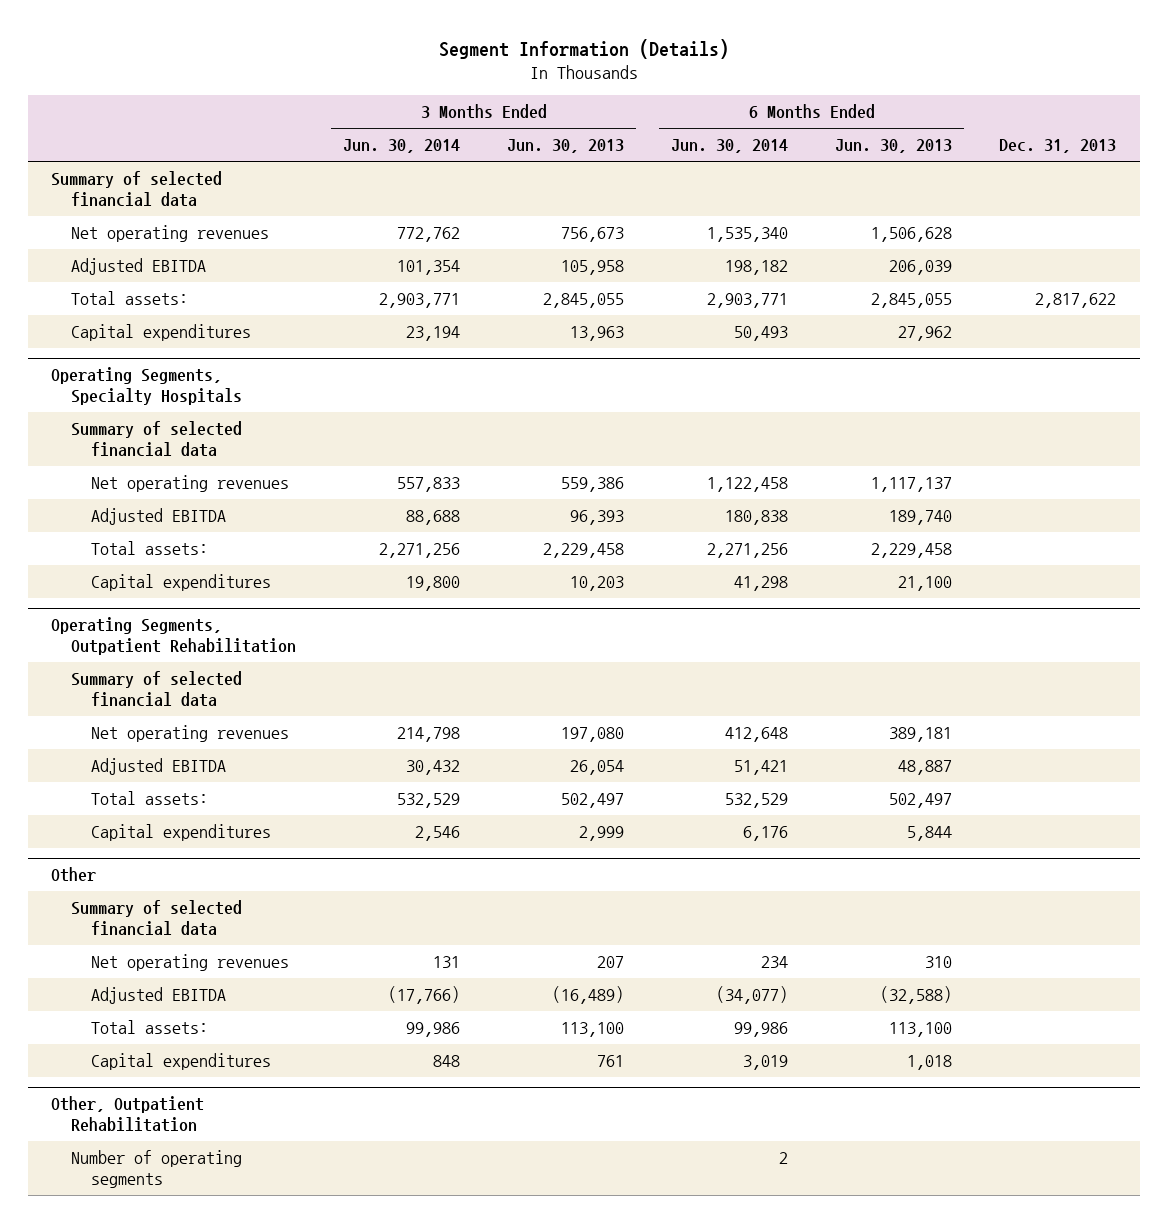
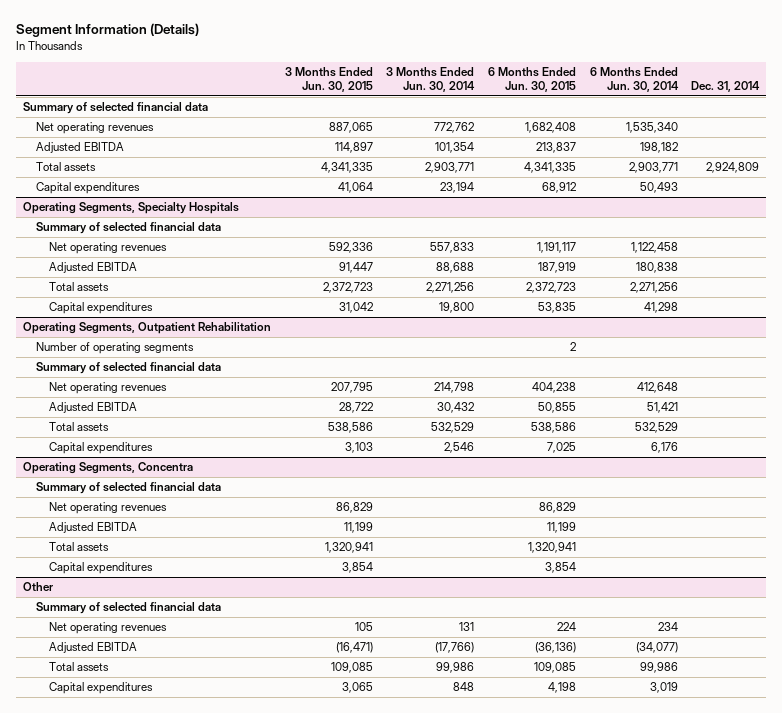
[507,139,625,154] Jun. 30, 2013 -> none
[835,139,953,154] Jun. 30, 2013 -> none
[999,139,1117,154] Dec. 31, 2013 -> none
none -> [284,66,373,93] 3 Months Ended Jun. 30, 2015
none -> [487,66,576,93] 6 Months Ended Jun. 30, 2015
none -> [691,81,761,93] Dec. 31, 2014
[71,290,189,305] Total assets: -> [35,162,96,172] Total assets
[90,540,208,555] Total assets: -> [48,282,109,292] Total assets
none -> [35,342,194,355] Number of operating segments
[90,790,208,805] Total assets: -> [48,422,109,432] Total assets
none -> [23,462,194,475] Operating Segments, Concentra
none -> [35,482,221,495] Summary of selected financial data
none -> [48,502,167,515] Net operating revenues
none -> [48,522,137,534] Adjusted EBITDA
none -> [48,542,109,552] Total assets
none -> [48,562,153,575] Capital expenditures
[90,1019,208,1034] Total assets: -> [48,662,109,672] Total assets
[51,1096,205,1133] Other, Outpatient Rehabilitation -> none
[71,1149,243,1188] Number of operating segments -> none

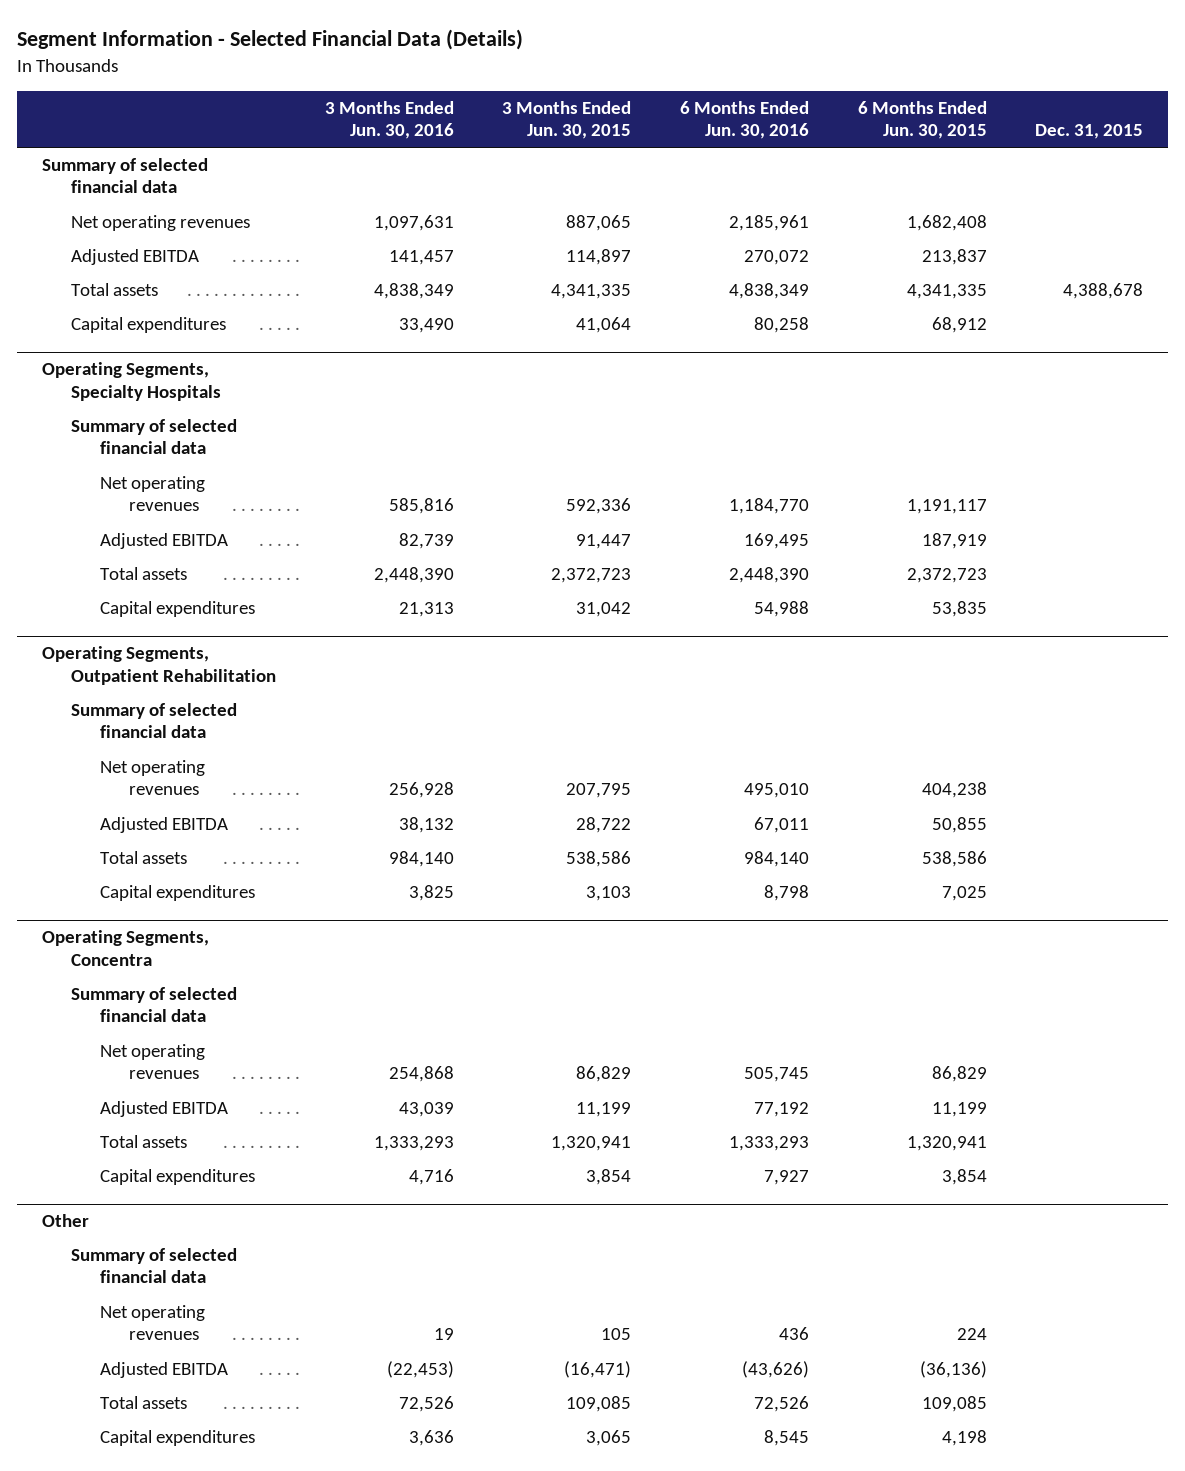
[16,23,200,38] Segment Information (Details) -> [17,29,524,51] Segment Information - Selected Financial Data (Details)
[386,66,476,93] 3 Months Ended Jun. 30, 2014 -> none
[589,66,679,93] 6 Months Ended Jun. 30, 2014 -> none
[691,81,761,93] Dec. 31, 2014 -> none
none -> [324,101,454,140] 3 Months Ended Jun. 30, 2016
none -> [679,101,809,140] 6 Months Ended Jun. 30, 2016
none -> [1035,124,1144,140] Dec. 31, 2015
[35,342,194,355] Number of operating segments -> none

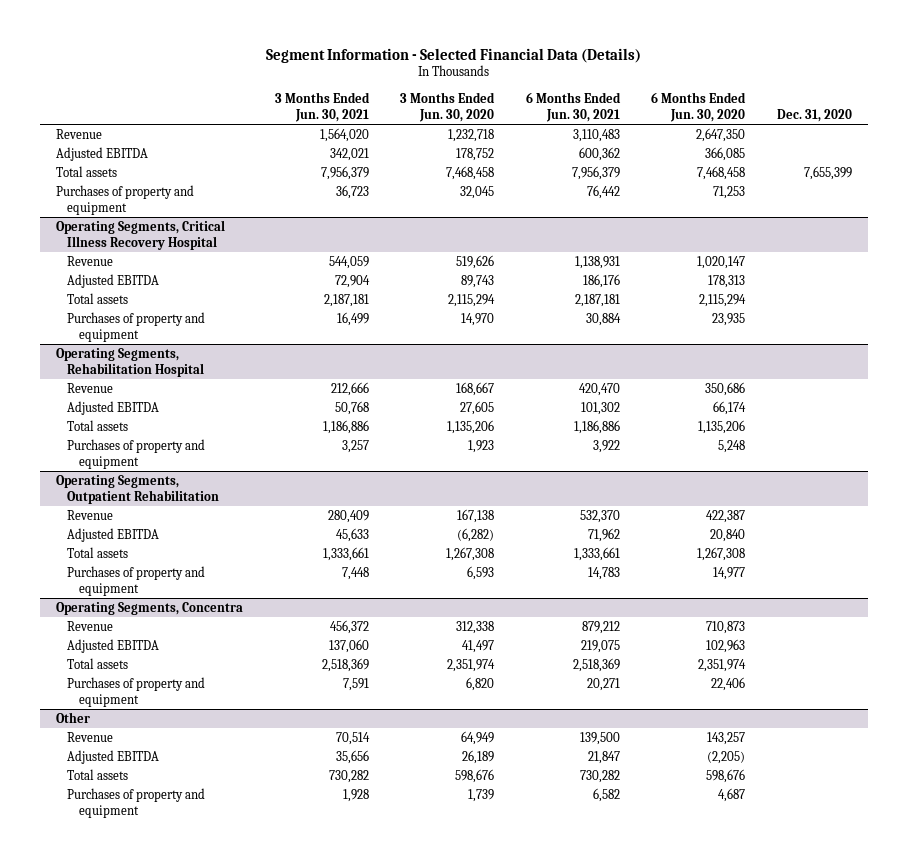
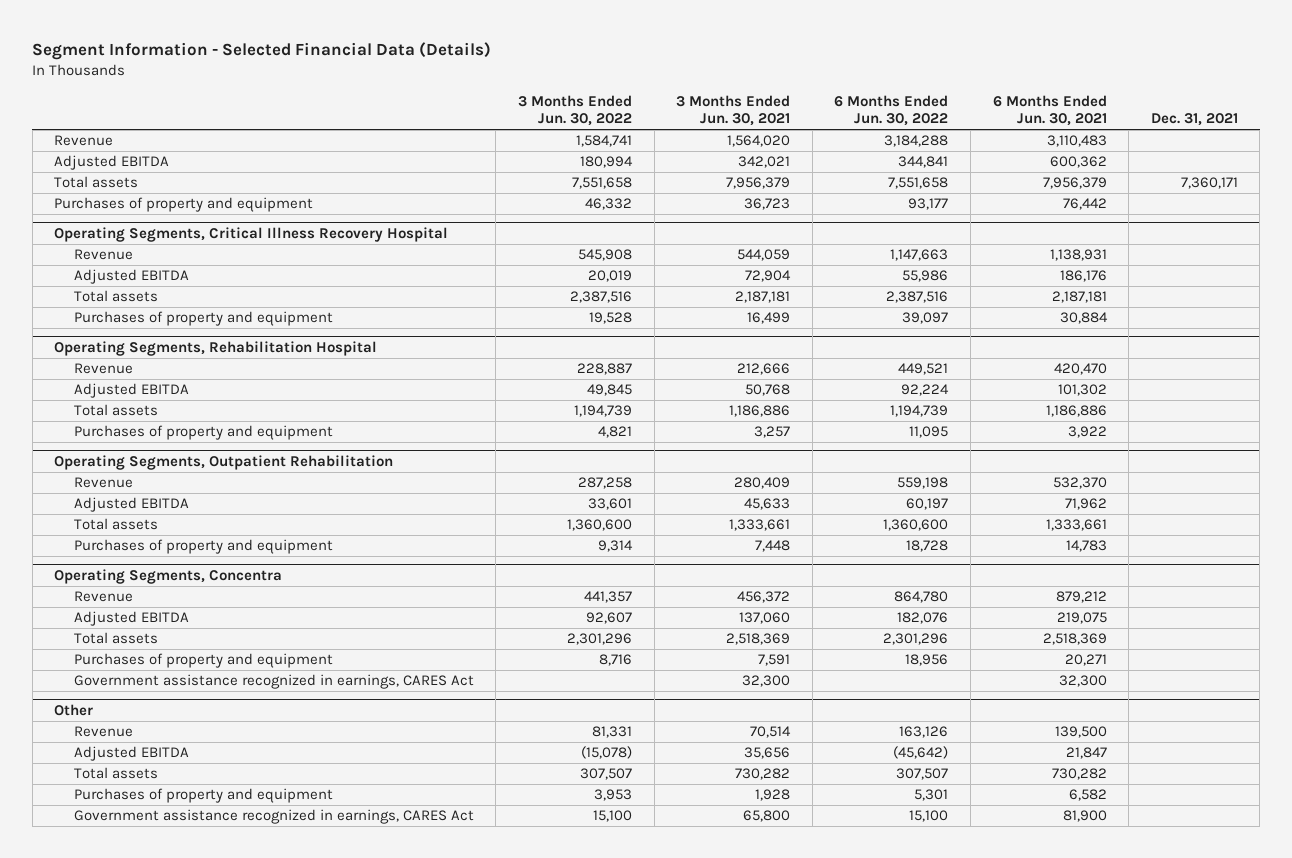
[400,91,496,122] 3 Months Ended Jun. 30, 2020 -> none
[651,91,747,122] 6 Months Ended Jun. 30, 2020 -> none
[777,108,853,122] Dec. 31, 2020 -> none
none -> [517,94,632,127] 3 Months Ended Jun. 30, 2022
none -> [834,94,949,127] 6 Months Ended Jun. 30, 2022
none -> [1150,113,1238,127] Dec. 31, 2021
none -> [73,674,474,690] Government assistance recognized in earnings, CARES Act
none -> [73,809,474,825] Government assistance recognized in earnings, CARES Act

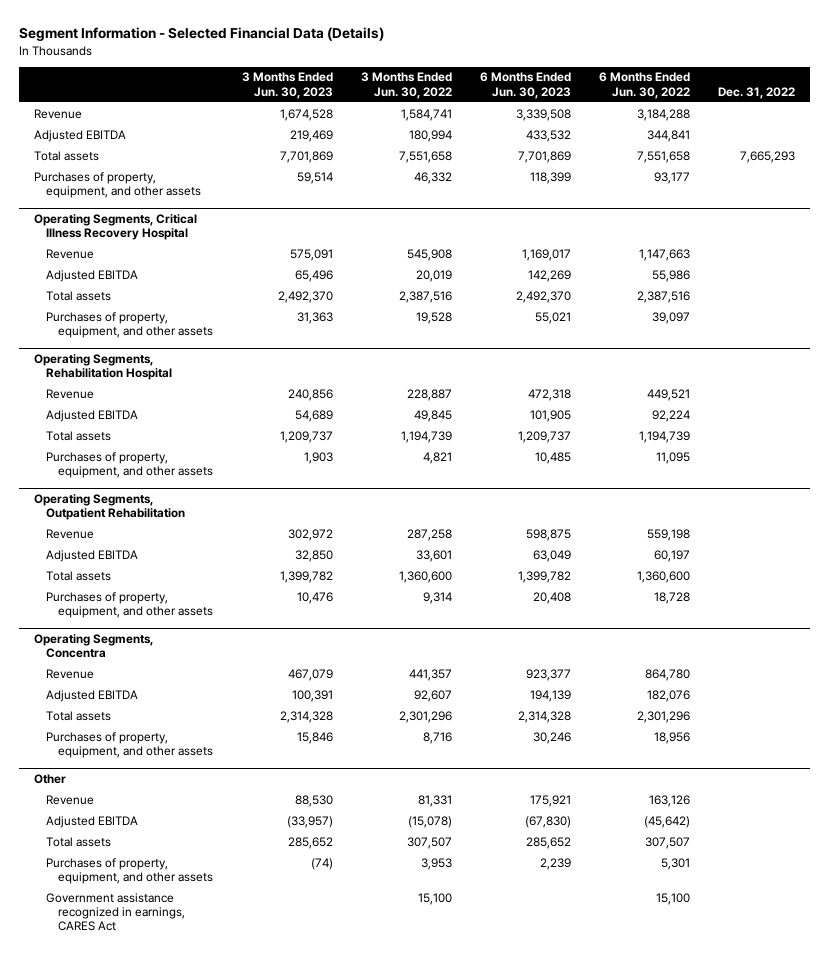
[676,94,791,127] 3 Months Ended Jun. 30, 2021 -> none
[992,94,1107,127] 6 Months Ended Jun. 30, 2021 -> none
[1150,113,1238,127] Dec. 31, 2021 -> none
none -> [241,72,333,99] 3 Months Ended Jun. 30, 2023
none -> [479,72,571,99] 6 Months Ended Jun. 30, 2023
none -> [718,86,796,99] Dec. 31, 2022
[54,197,314,213] Purchases of property and equipment -> [33,171,201,199] Purchases of property, equipment, and other assets
[73,311,333,327] Purchases of property and equipment -> [45,311,214,339] Purchases of property, equipment, and other assets
[73,425,333,441] Purchases of property and equipment -> [45,451,214,479] Purchases of property, equipment, and other assets
[73,539,333,555] Purchases of property and equipment -> [45,591,214,619] Purchases of property, equipment, and other assets
[73,674,474,690] Government assistance recognized in earnings, CARES Act -> none
[73,653,333,669] Purchases of property and equipment -> [45,731,214,759] Purchases of property, equipment, and other assets
[73,788,333,804] Purchases of property and equipment -> [45,857,214,885] Purchases of property, equipment, and other assets

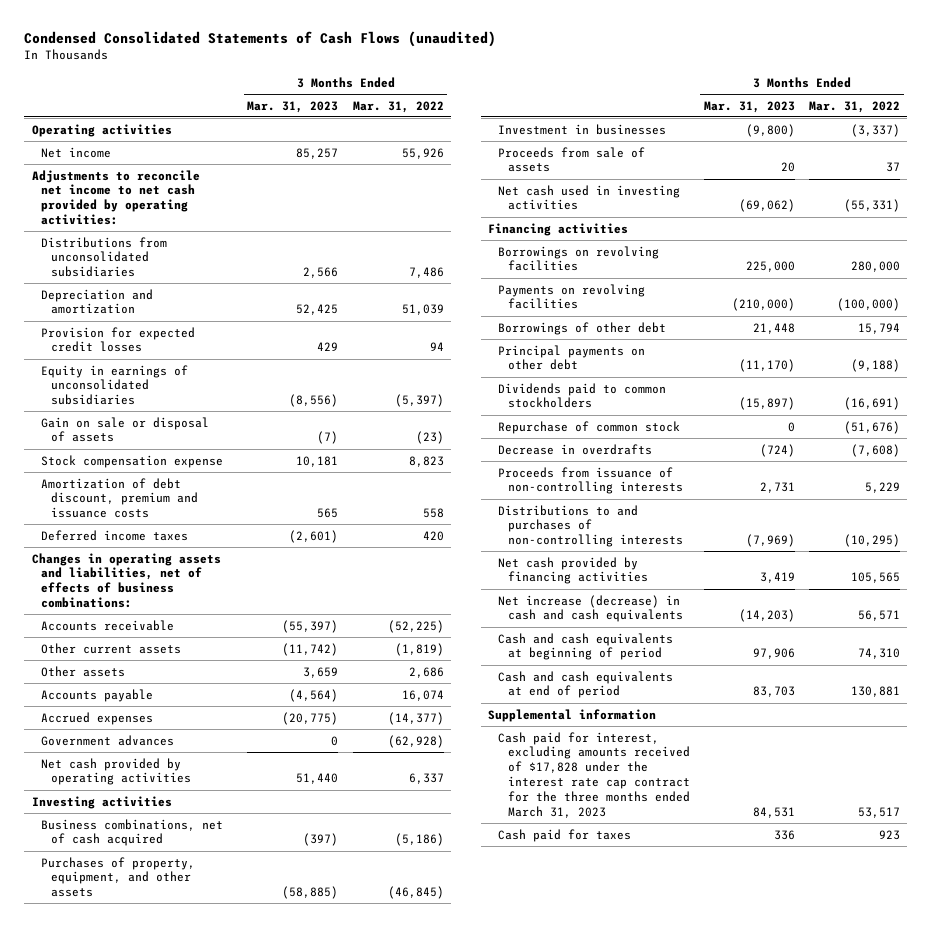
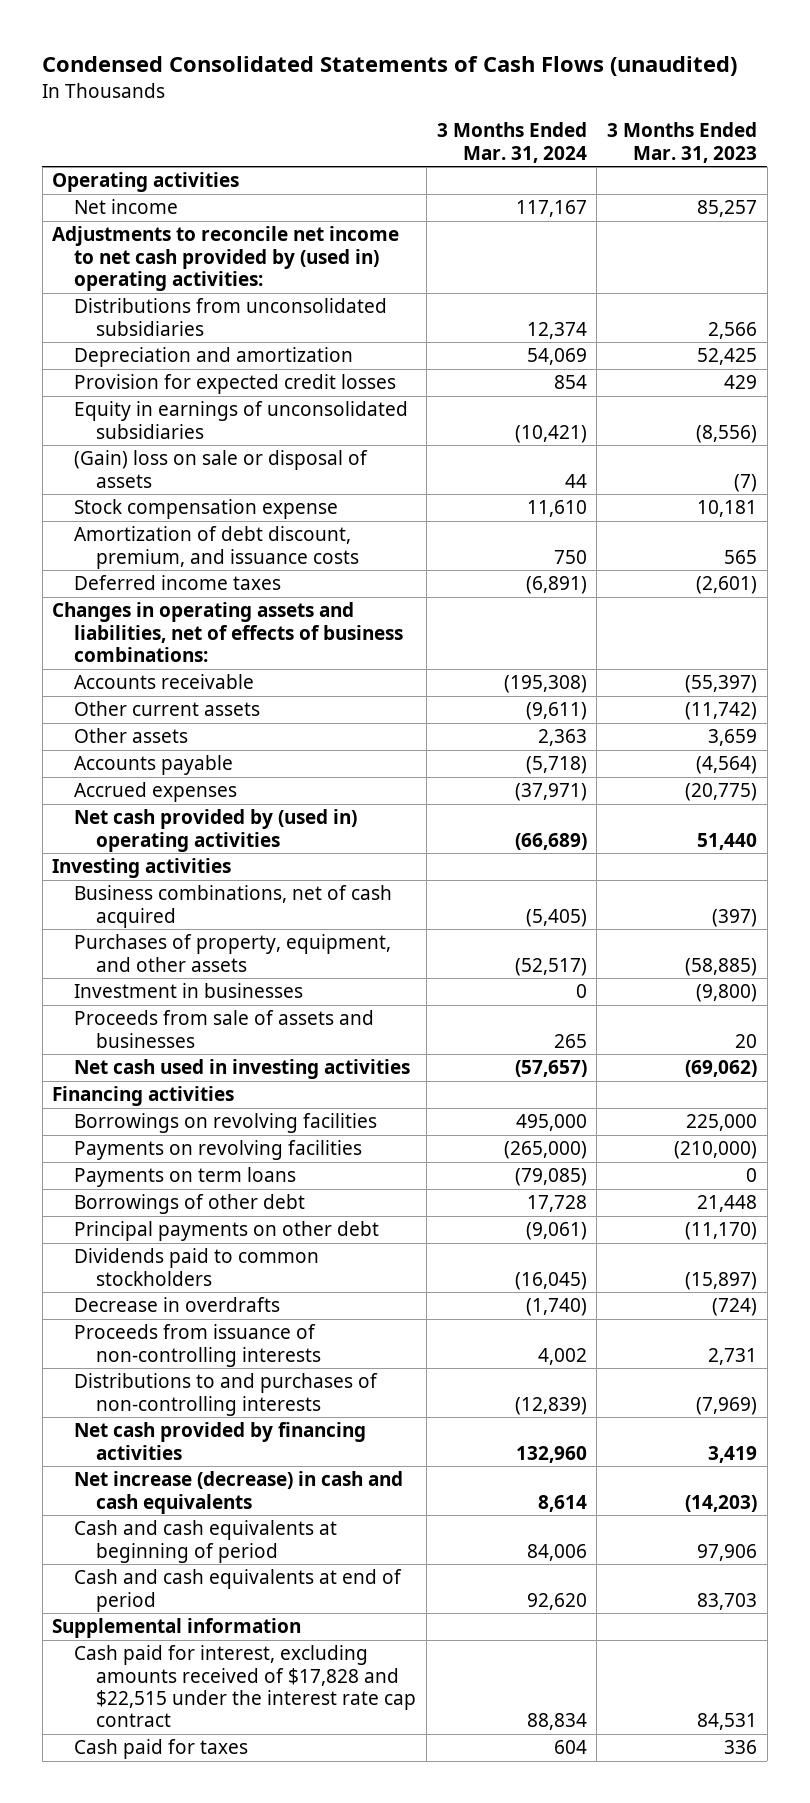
[352,100,444,113] Mar. 31, 2022 -> none
none -> [436,122,587,163] 3 Months Ended Mar. 31, 2024
[31,169,200,226] Adjustments to reconcile net income to net cash provided by operating activities: -> [52,226,400,291] Adjustments to reconcile net income to net cash provided by (used in) operating activities:
[41,416,210,443] Gain on sale or disposal of assets -> [74,450,369,488] (Gain) loss on sale or disposal of assets
[41,477,199,519] Amortization of debt discount, premium and issuance costs -> [74,526,360,569] Amortization of debt discount, premium, and issuance costs
[41,734,175,746] Government advances -> none
[41,757,192,786] Net cash provided by operating activities -> [74,809,358,852] Net cash provided by (used in) operating activities
[497,146,645,173] Proceeds from sale of assets -> [74,1010,375,1048] Proceeds from sale of assets and businesses
none -> [74,1167,297,1188] Payments on term loans
[497,420,680,434] Repurchase of common stock -> none
[497,731,690,818] Cash paid for interest, excluding amounts received of $17,828 under the interest rate cap contract for the three months ended March 31, 2023 -> [74,1645,417,1728] Cash paid for interest, excluding amounts received of $17,828 and $22,515 under the interest rate cap contract

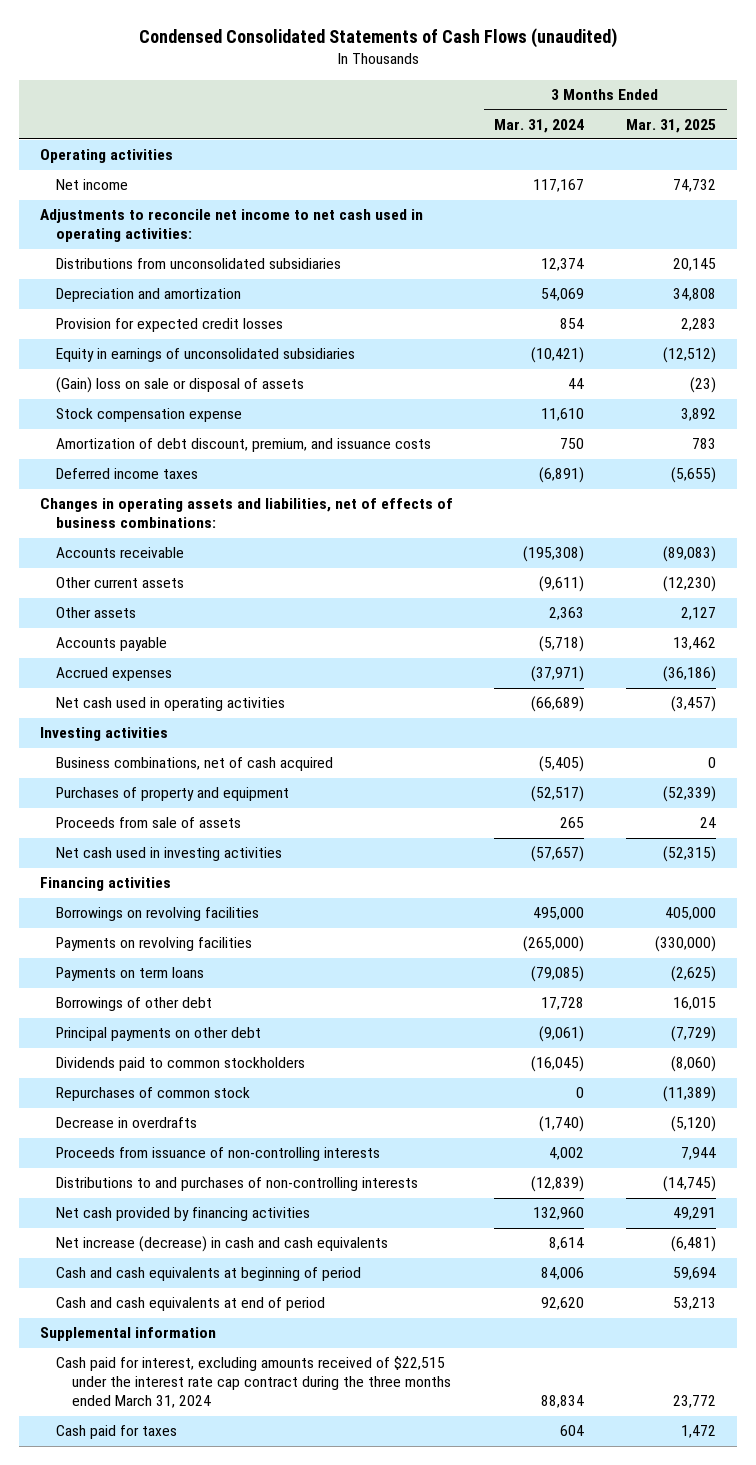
[607,122,758,163] 3 Months Ended Mar. 31, 2023 -> none
none -> [626,118,717,133] Mar. 31, 2025
[52,226,400,291] Adjustments to reconcile net income to net cash provided by (used in) operating activities: -> [39,209,423,243] Adjustments to reconcile net income to net cash used in operating activities:
[74,809,358,852] Net cash provided by (used in) operating activities -> [55,697,285,712] Net cash used in operating activities
[74,983,304,999] Investment in businesses -> none
[74,934,392,972] Purchases of property, equipment, and other assets -> [55,787,289,802] Purchases of property and equipment
[74,1010,375,1048] Proceeds from sale of assets and businesses -> [55,817,241,829] Proceeds from sale of assets
none -> [55,1087,250,1102] Repurchases of common stock
[74,1645,417,1728] Cash paid for interest, excluding amounts received of $17,828 and $22,515 under the interest rate cap contract -> [55,1356,451,1409] Cash paid for interest, excluding amounts received of $22,515 under the interest rate cap contract during the three months ended March 31, 2024

